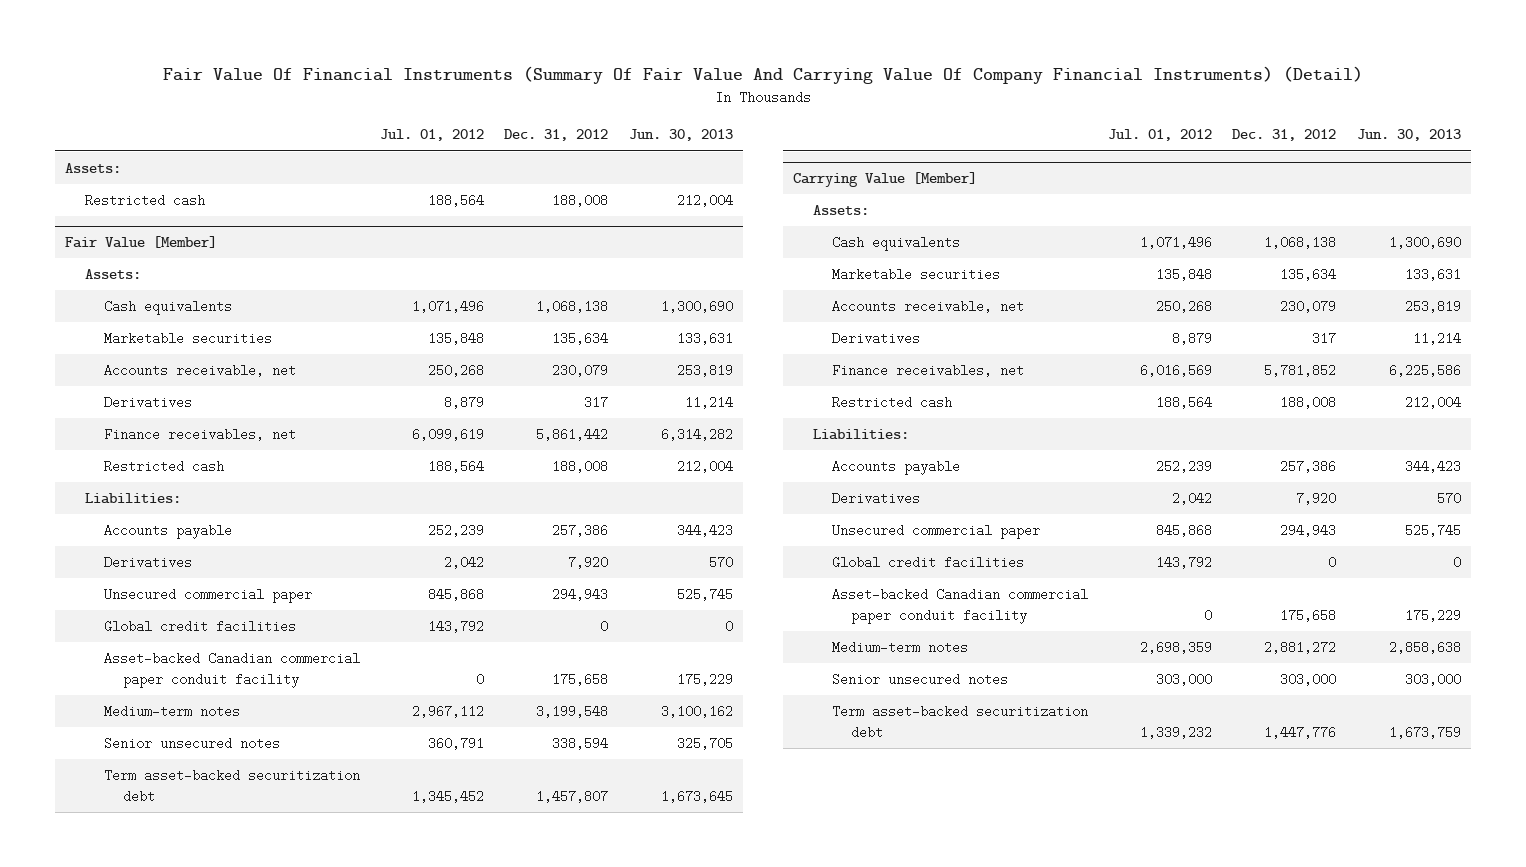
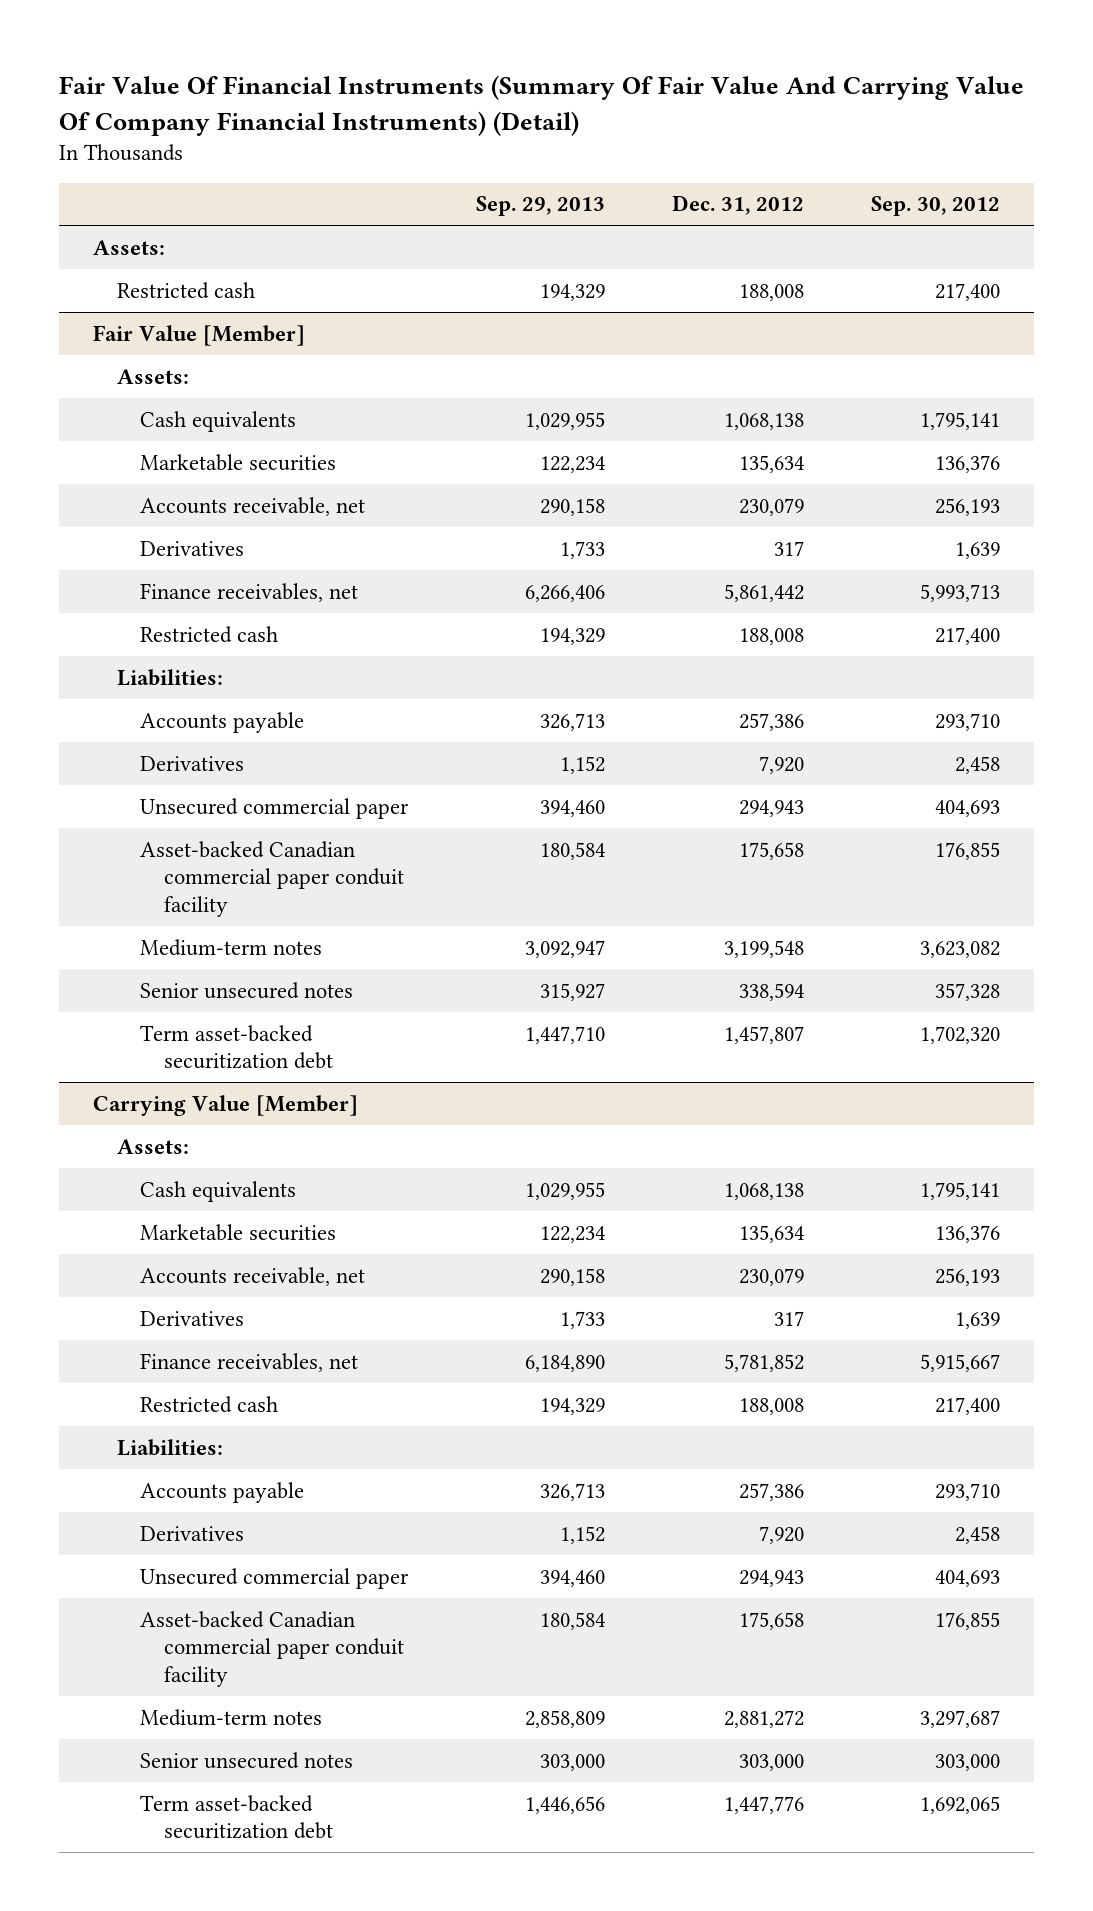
[380,129,485,142] Jul. 01, 2012 -> none
[628,129,733,142] Jun. 30, 2013 -> none
none -> [475,196,605,217] Sep. 29, 2013
none -> [871,196,1001,217] Sep. 30, 2012
[103,619,296,633] Global credit facilities -> none
[831,555,1024,569] Global credit facilities -> none

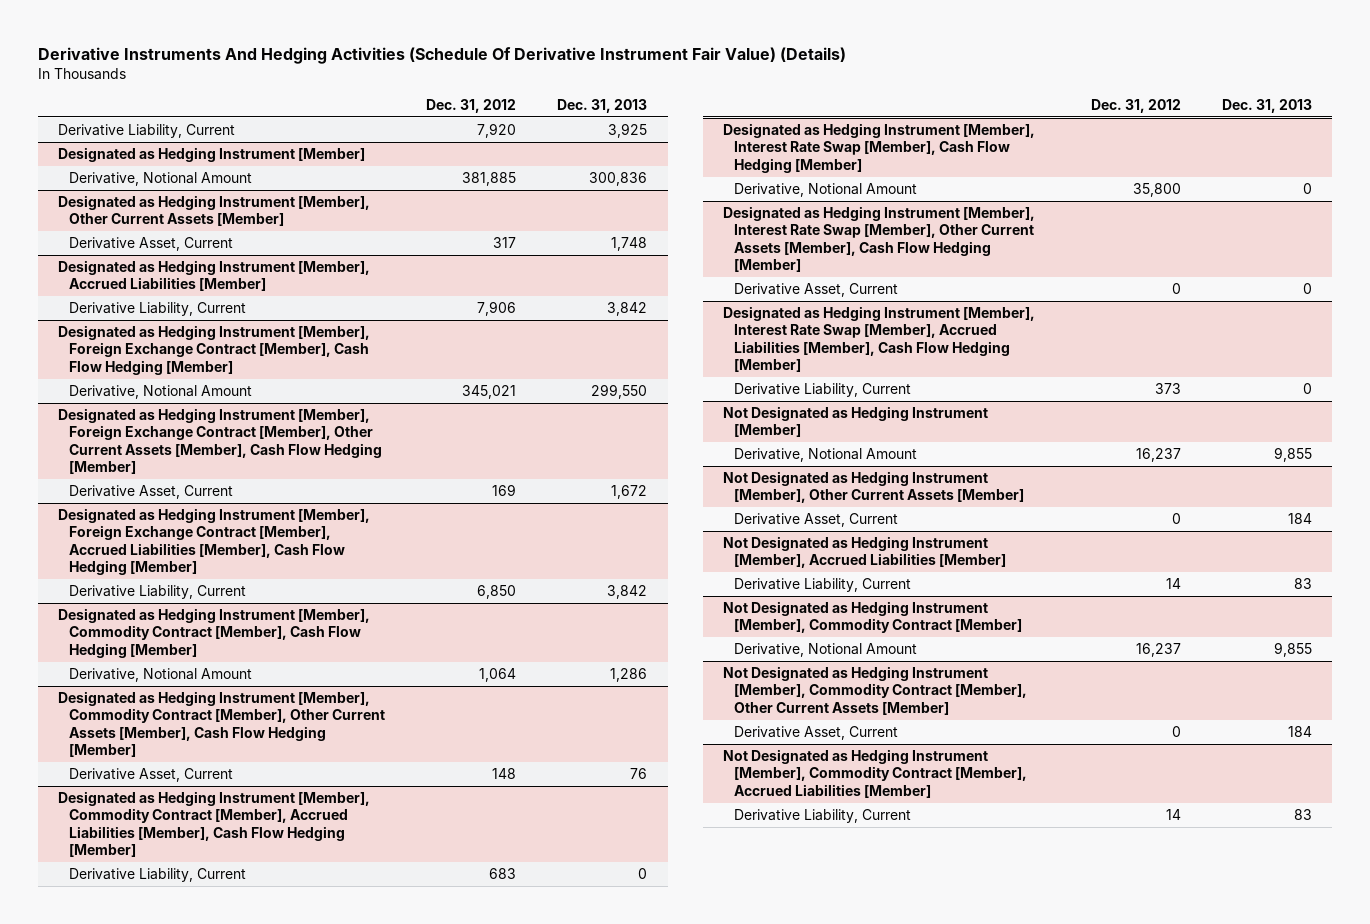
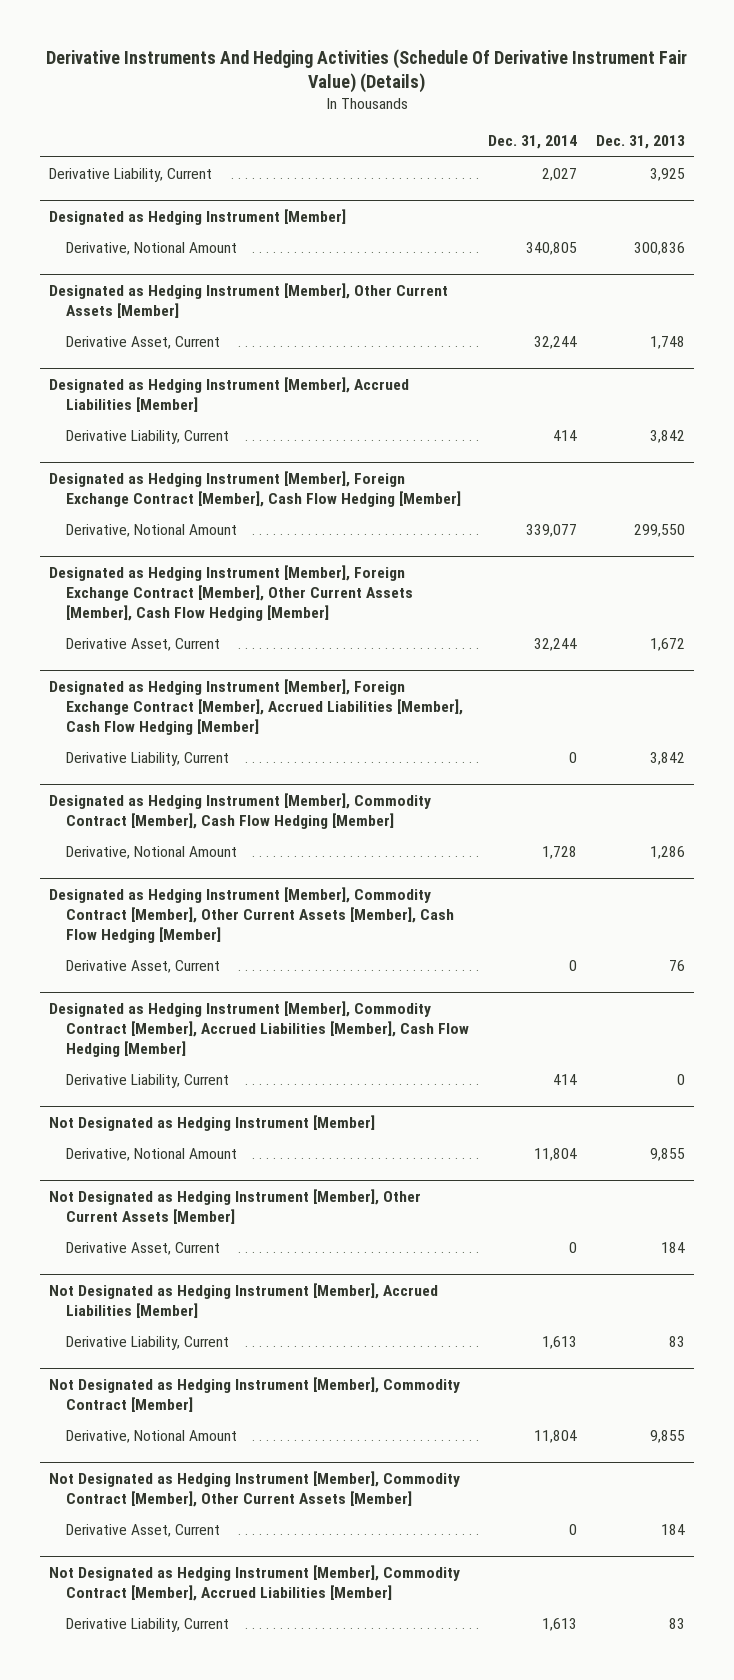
[426,98,517,113] Dec. 31, 2012 -> none
none -> [487,135,577,150] Dec. 31, 2014
[723,123,1036,173] Designated as Hedging Instrument [Member], Interest Rate Swap [Member], Cash Flow Hedging [Member] -> none
[733,183,917,198] Derivative, Notional Amount -> none
[723,206,1036,272] Designated as Hedging Instrument [Member], Interest Rate Swap [Member], Other Current Assets [Member], Cash Flow Hedging [Member] -> none
[733,283,898,298] Derivative Asset, Current -> none
[723,306,1036,372] Designated as Hedging Instrument [Member], Interest Rate Swap [Member], Accrued Liabilities [Member], Cash Flow Hedging [Member] -> none
[733,383,911,398] Derivative Liability, Current -> none

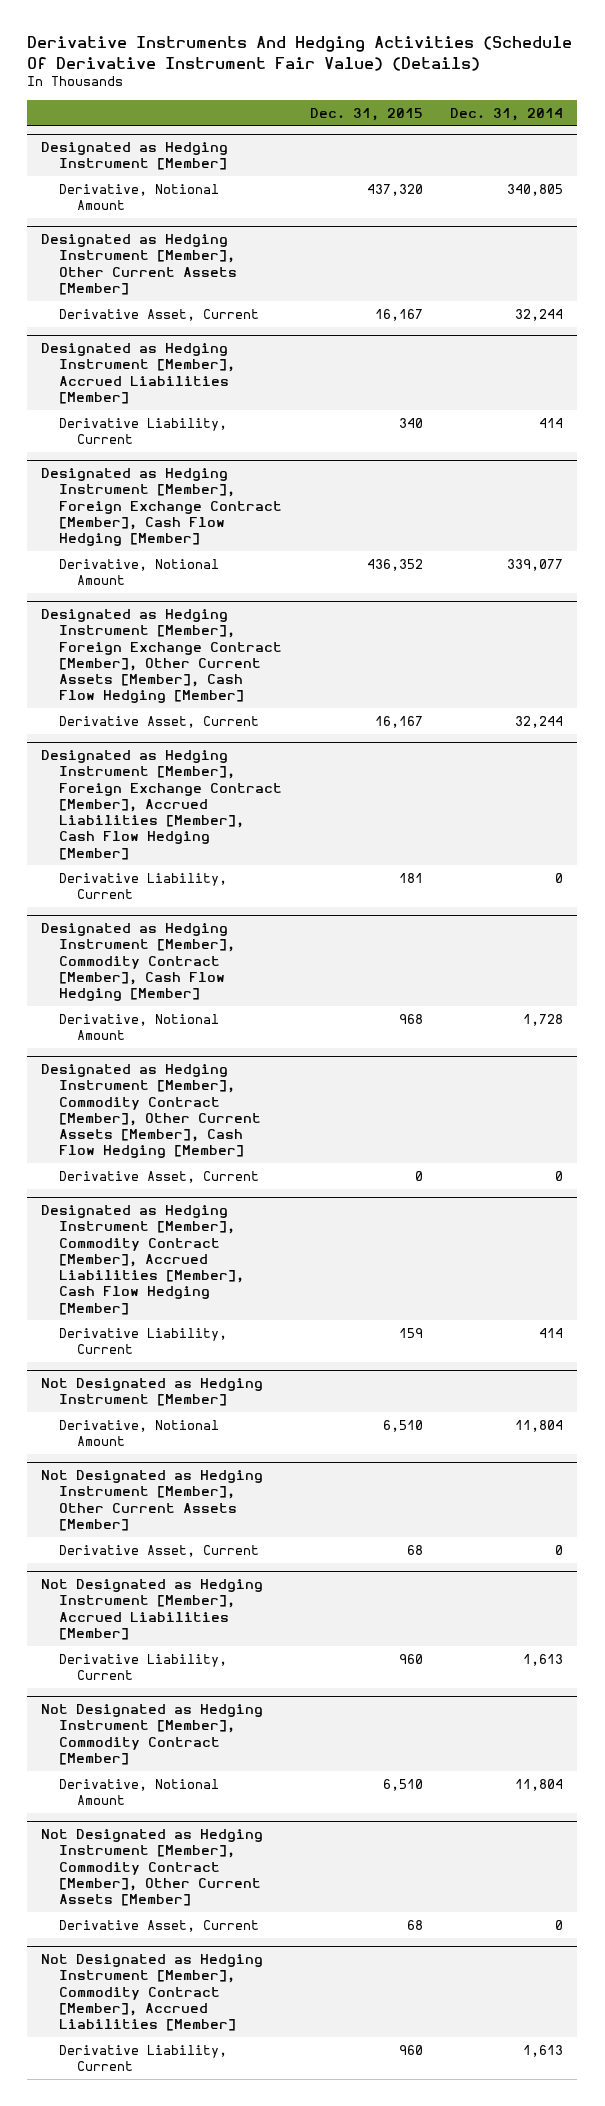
[595,135,685,150] Dec. 31, 2013 -> none
none -> [309,107,423,121] Dec. 31, 2015
[49,168,213,183] Derivative Liability, Current -> none

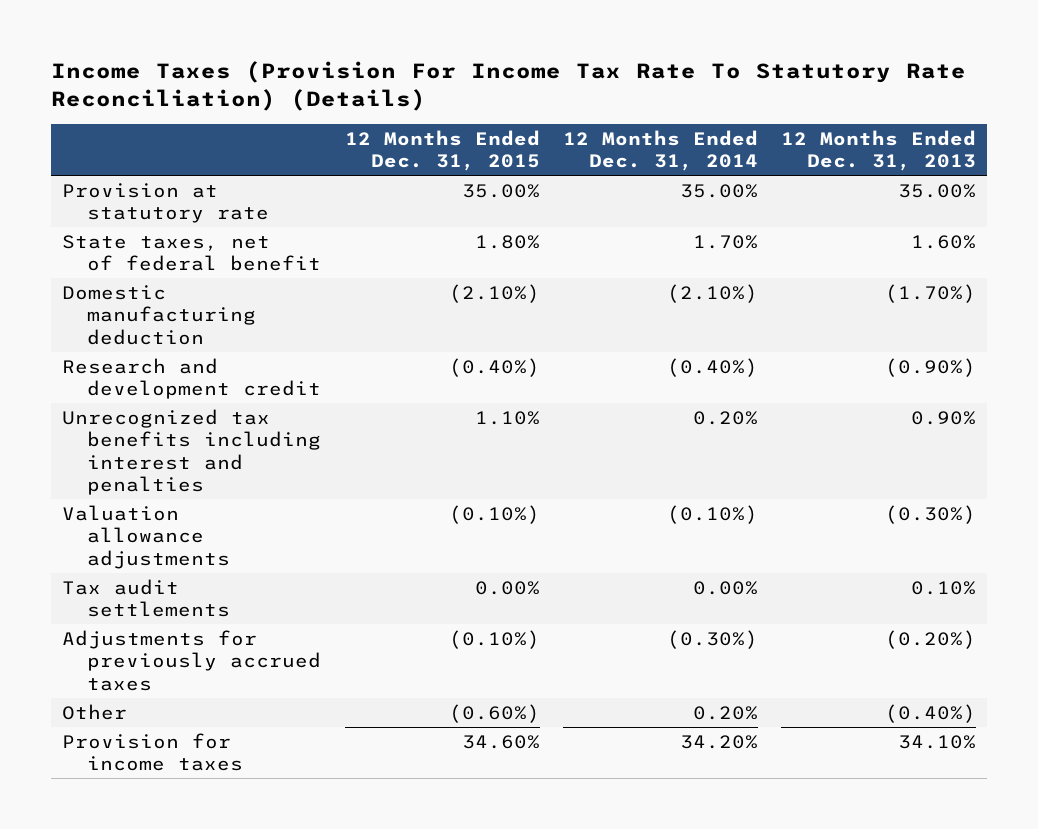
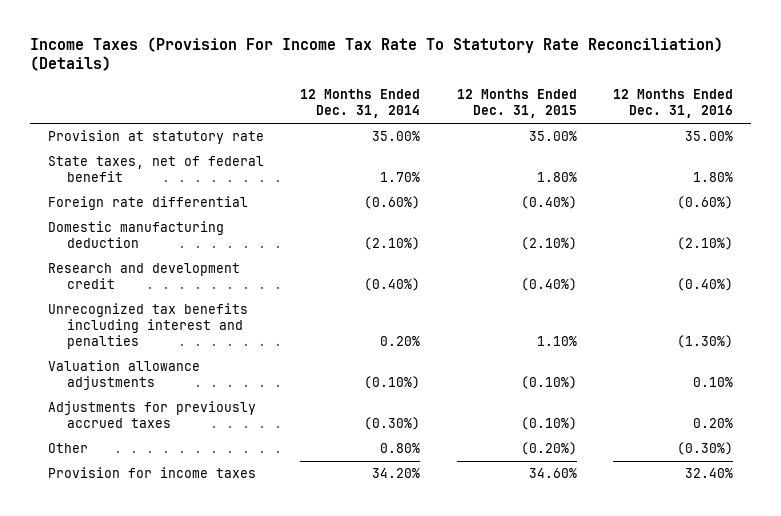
[780,129,976,172] 12 Months Ended Dec. 31, 2013 -> none
none -> [612,88,733,118] 12 Months Ended Dec. 31, 2016
none -> [48,196,249,211] Foreign rate differential
[62,578,231,618] Tax audit settlements -> none
[448,703,540,723] (0.60%) -> [520,442,577,456] (0.20%)
[692,705,758,720] 0.20% -> [380,443,421,454] 0.80%

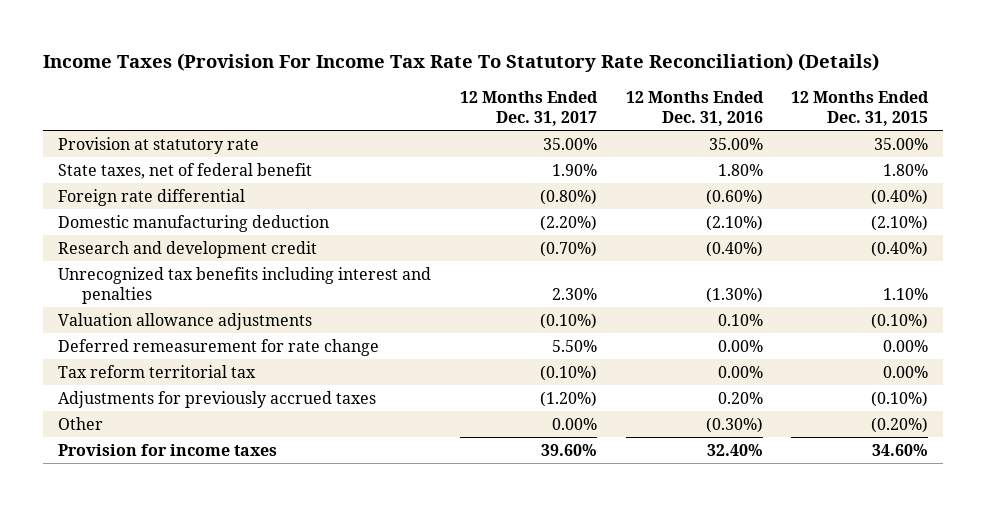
[300,88,421,118] 12 Months Ended Dec. 31, 2014 -> none
none -> [459,91,598,127] 12 Months Ended Dec. 31, 2017
none -> [57,338,379,356] Deferred remeasurement for rate change
none -> [57,364,256,378] Tax reform territorial tax

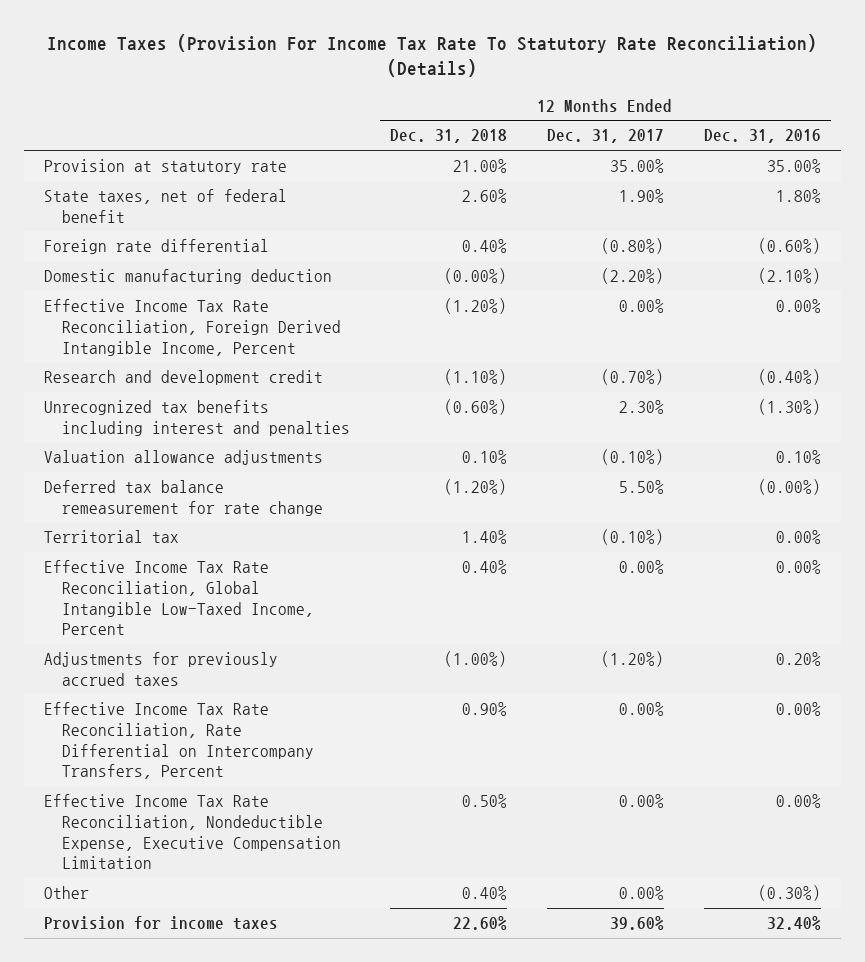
[791,91,930,127] 12 Months Ended Dec. 31, 2015 -> none
none -> [389,129,507,144] Dec. 31, 2018
none -> [43,299,341,356] Effective Income Tax Rate Reconciliation, Foreign Derived Intangible Income, Percent
[57,338,379,356] Deferred remeasurement for rate change -> [43,480,323,516] Deferred tax balance remeasurement for rate change
[717,339,763,352] 0.00% -> [757,479,821,496] (0.00%)
[57,364,256,378] Tax reform territorial tax -> [43,530,179,544] Territorial tax
none -> [43,560,314,636] Effective Income Tax Rate Reconciliation, Global Intangible Low-Taxed Income, Percent
none -> [43,702,314,780] Effective Income Tax Rate Reconciliation, Rate Differential on Intercompany Transfers, Percent
none -> [43,794,341,870] Effective Income Tax Rate Reconciliation, Nondeductible Expense, Executive Compensation Limitation

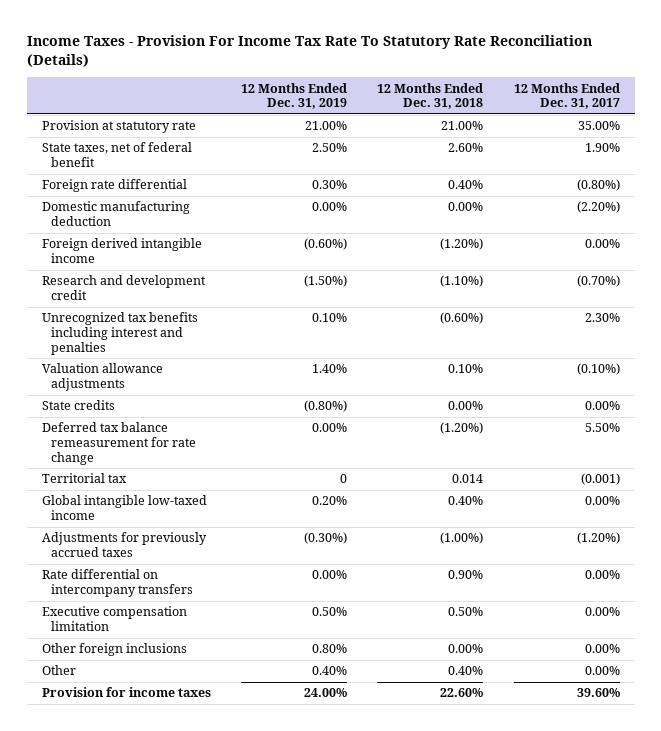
[47,33,818,78] Income Taxes (Provision For Income Tax Rate To Statutory Rate Reconciliation) (Details) -> [26,34,592,67] Income Taxes - Provision For Income Tax Rate To Statutory Rate Reconciliation (Details)
[703,129,821,144] Dec. 31, 2016 -> none
none -> [241,82,348,110] 12 Months Ended Dec. 31, 2019
[443,268,507,285] (0.00%) -> [448,202,484,212] 0.00%
[43,299,341,356] Effective Income Tax Rate Reconciliation, Foreign Derived Intangible Income, Percent -> [41,238,202,264] Foreign derived intangible income
none -> [41,400,115,411] State credits
[461,530,507,545] 1.40% -> [452,474,484,484] 0.014
[600,529,664,546] (0.10%) -> [580,473,620,486] (0.001)
[43,560,314,636] Effective Income Tax Rate Reconciliation, Global Intangible Low-Taxed Income, Percent -> [41,495,207,521] Global intangible low-taxed income
[43,702,314,780] Effective Income Tax Rate Reconciliation, Rate Differential on Intercompany Transfers, Percent -> [41,569,194,598] Rate differential on intercompany transfers
[43,794,341,870] Effective Income Tax Rate Reconciliation, Nondeductible Expense, Executive Compensation Limitation -> [41,606,187,632] Executive compensation limitation
none -> [41,643,187,657] Other foreign inclusions

